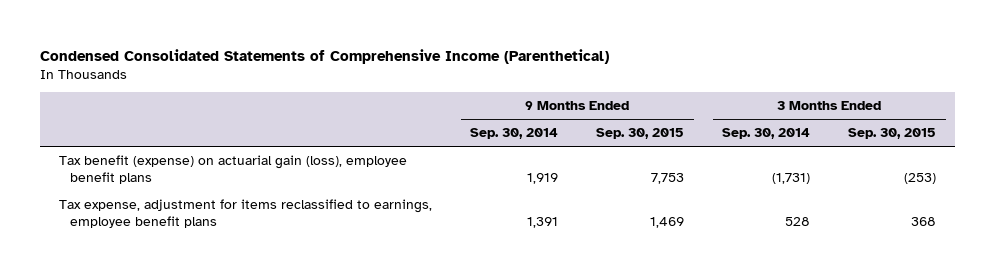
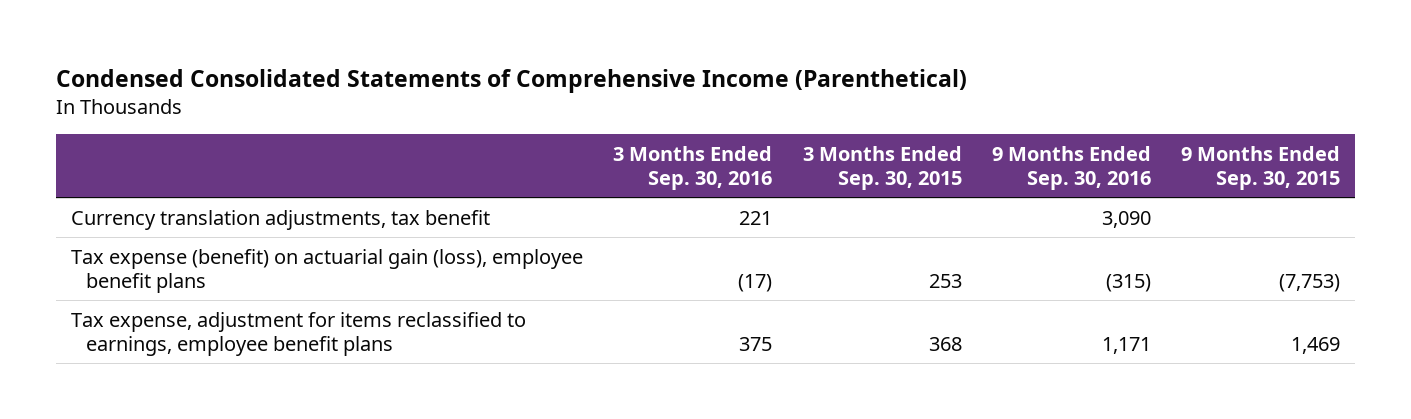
[470,128,559,140] Sep. 30, 2014 -> none
[722,128,811,140] Sep. 30, 2014 -> none
none -> [613,146,773,191] 3 Months Ended Sep. 30, 2016
none -> [991,146,1151,191] 9 Months Ended Sep. 30, 2016
none -> [70,209,490,230] Currency translation adjustments, tax benefit
[59,155,408,185] Tax benefit (expense) on actuarial gain (loss), employee benefit plans -> [70,248,583,293] Tax expense (benefit) on actuarial gain (loss), employee benefit plans
[651,173,685,185] 7,753 -> [1279,273,1341,292] (7,753)
[904,173,937,185] (253) -> [928,273,962,288] 253

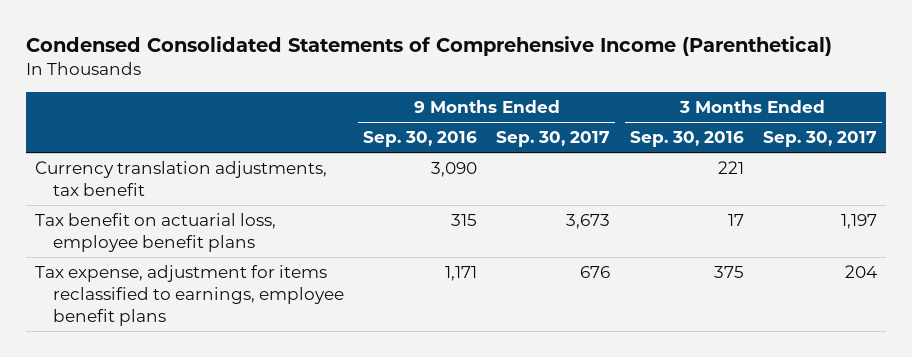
[802,146,962,191] 3 Months Ended Sep. 30, 2015 -> none
[1181,146,1341,191] 9 Months Ended Sep. 30, 2015 -> none
none -> [496,131,611,148] Sep. 30, 2017
none -> [762,131,877,148] Sep. 30, 2017
[70,248,583,293] Tax expense (benefit) on actuarial gain (loss), employee benefit plans -> [35,213,277,252] Tax benefit on actuarial loss, employee benefit plans
[738,273,773,292] (17) -> [727,214,744,227] 17
[1105,273,1151,292] (315) -> [451,214,478,227] 315

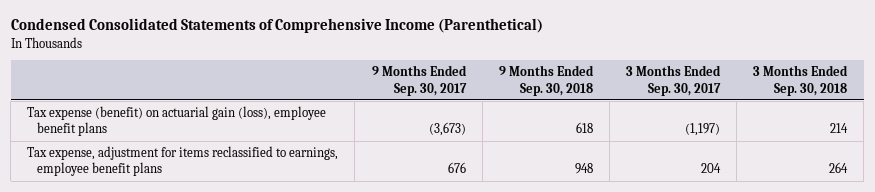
[363,131,478,148] Sep. 30, 2016 -> none
[629,131,744,148] Sep. 30, 2016 -> none
none -> [498,65,594,96] 9 Months Ended Sep. 30, 2018
none -> [753,65,849,96] 3 Months Ended Sep. 30, 2018
[35,161,328,196] Currency translation adjustments, tax benefit -> none
[35,213,277,252] Tax benefit on actuarial loss, employee benefit plans -> [27,105,327,137] Tax expense (benefit) on actuarial gain (loss), employee benefit plans
[566,214,611,230] 3,673 -> [428,122,466,137] (3,673)
[840,214,877,230] 1,197 -> [685,123,721,137] (1,197)

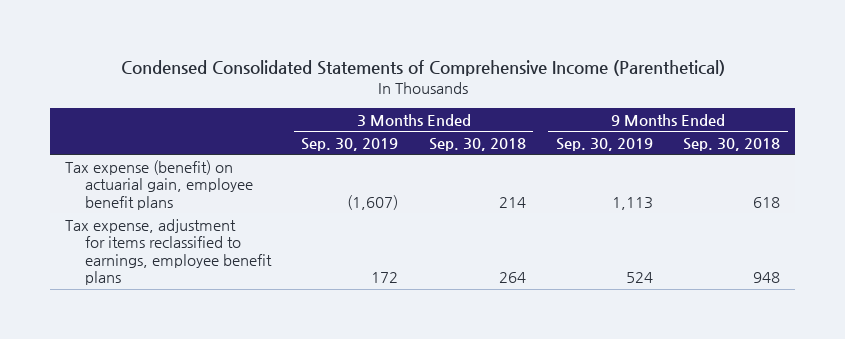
[371,65,467,96] 9 Months Ended Sep. 30, 2017 -> none
[626,65,722,96] 3 Months Ended Sep. 30, 2017 -> none
none -> [301,137,399,151] Sep. 30, 2019
none -> [555,137,653,151] Sep. 30, 2019
[27,105,327,137] Tax expense (benefit) on actuarial gain (loss), employee benefit plans -> [65,159,254,210] Tax expense (benefit) on actuarial gain, employee benefit plans

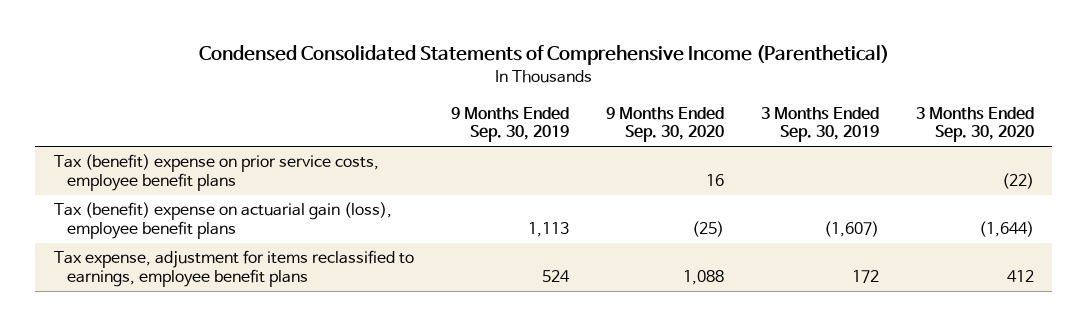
[428,137,526,151] Sep. 30, 2018 -> none
[683,137,781,151] Sep. 30, 2018 -> none
none -> [605,106,724,143] 9 Months Ended Sep. 30, 2020
none -> [915,106,1034,143] 3 Months Ended Sep. 30, 2020
none -> [53,154,379,192] Tax (benefit) expense on prior service costs, employee benefit plans
[65,159,254,210] Tax expense (benefit) on actuarial gain, employee benefit plans -> [53,202,392,240] Tax (benefit) expense on actuarial gain (loss), employee benefit plans

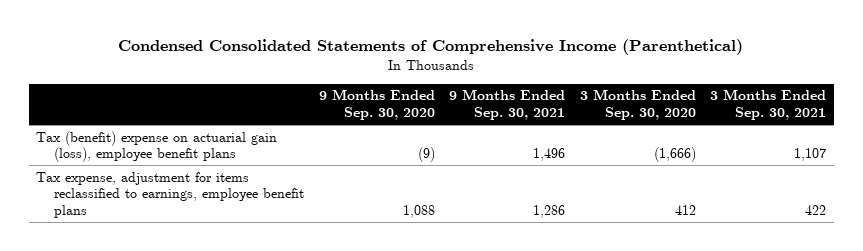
[450,106,569,143] 9 Months Ended Sep. 30, 2019 -> none
[760,106,879,143] 3 Months Ended Sep. 30, 2019 -> none
none -> [449,89,566,120] 9 Months Ended Sep. 30, 2021
none -> [710,89,827,120] 3 Months Ended Sep. 30, 2021
[53,154,379,192] Tax (benefit) expense on prior service costs, employee benefit plans -> none
[691,221,724,238] (25) -> [417,147,435,163] (9)
[978,221,1034,238] (1,644) -> [653,147,696,163] (1,666)

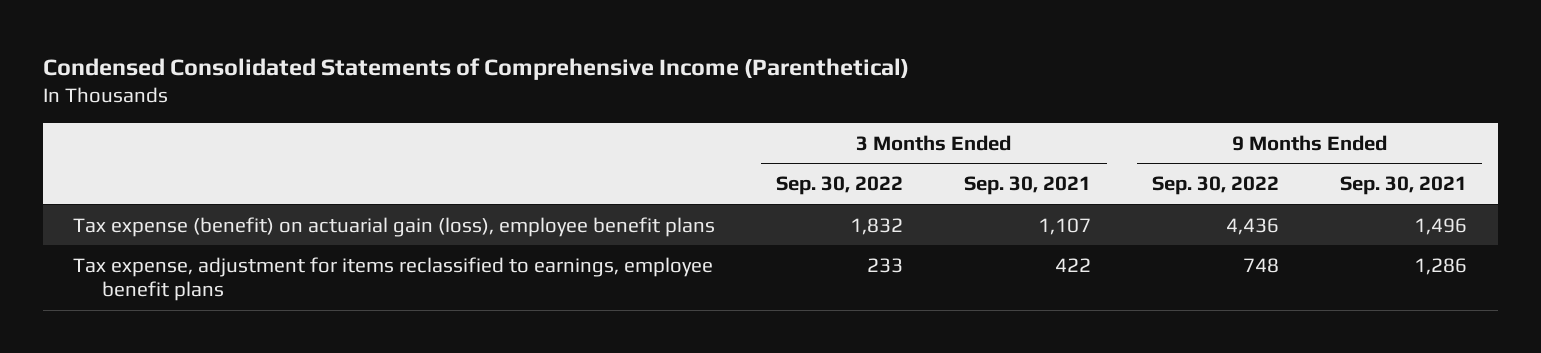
[318,89,435,120] 9 Months Ended Sep. 30, 2020 -> none
[579,89,696,120] 3 Months Ended Sep. 30, 2020 -> none
none -> [776,176,904,196] Sep. 30, 2022
none -> [1152,176,1280,196] Sep. 30, 2022
[36,130,278,163] Tax (benefit) expense on actuarial gain (loss), employee benefit plans -> [73,216,716,237] Tax expense (benefit) on actuarial gain (loss), employee benefit plans

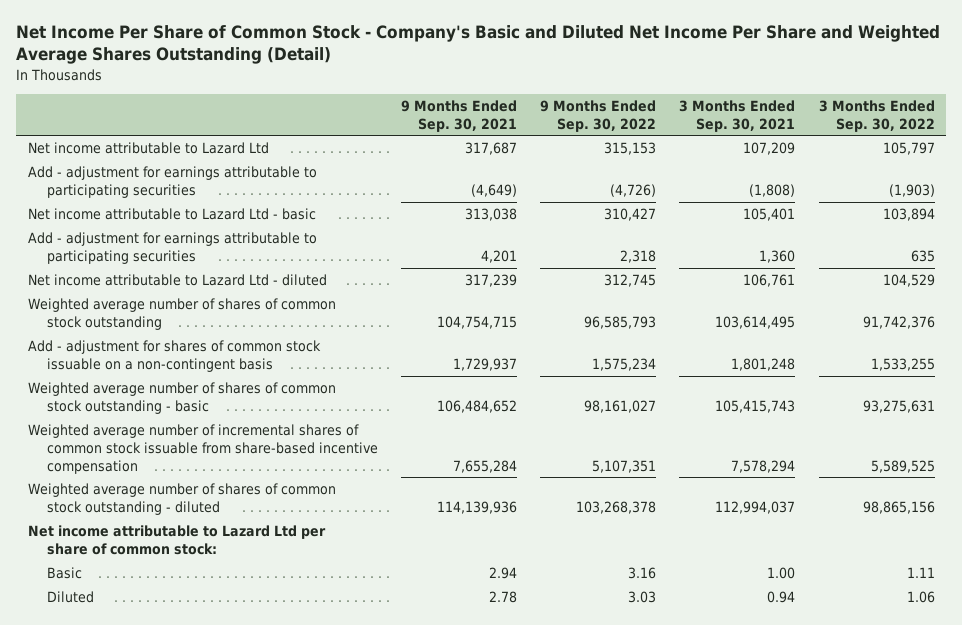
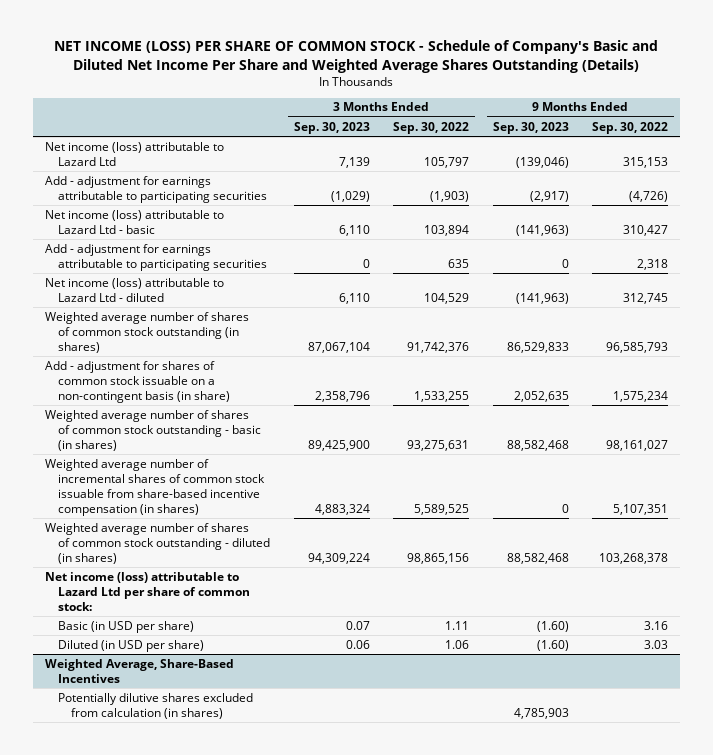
[16,25,941,65] Net Income Per Share of Common Stock - Company's Basic and Diluted Net Income Per Share and Weighted Average Shares Outstanding (Detail) -> [54,40,659,73] NET INCOME (LOSS) PER SHARE OF COMMON STOCK - Schedule of Company's Basic and Diluted Net Income Per Share and Weighted Average Shares Outstanding (Details)
[401,99,518,132] 9 Months Ended Sep. 30, 2021 -> none
[679,99,796,132] 3 Months Ended Sep. 30, 2021 -> none
none -> [293,121,370,134] Sep. 30, 2023
none -> [492,121,569,134] Sep. 30, 2023
[27,141,269,154] Net income attributable to Lazard Ltd -> [44,141,224,166] Net income (loss) attributable to Lazard Ltd
[27,207,316,220] Net income attributable to Lazard Ltd - basic -> [44,209,224,234] Net income (loss) attributable to Lazard Ltd - basic
[27,273,327,286] Net income attributable to Lazard Ltd - diluted -> [44,277,224,302] Net income (loss) attributable to Lazard Ltd - diluted
[27,297,336,330] Weighted average number of shares of common stock outstanding -> [44,311,249,353] Weighted average number of shares of common stock outstanding (in shares)
[27,339,321,372] Add - adjustment for shares of common stock issuable on a non-contingent basis -> [44,360,231,403] Add - adjustment for shares of common stock issuable on a non-contingent basis (in share)
[27,381,336,414] Weighted average number of shares of common stock outstanding - basic -> [44,409,262,451] Weighted average number of shares of common stock outstanding - basic (in shares)
[27,423,379,474] Weighted average number of incremental shares of common stock issuable from share-based incentive compensation -> [44,458,266,517] Weighted average number of incremental shares of common stock issuable from share-based incentive compensation (in shares)
[27,482,336,515] Weighted average number of shares of common stock outstanding - diluted -> [44,522,271,564] Weighted average number of shares of common stock outstanding - diluted (in shares)
[27,524,326,555] Net income attributable to Lazard Ltd per share of common stock: -> [44,571,251,611] Net income (loss) attributable to Lazard Ltd per share of common stock:
[47,566,83,579] Basic -> [58,620,195,633] Basic (in USD per share)
[47,590,95,603] Diluted -> [58,639,205,652] Diluted (in USD per share)
none -> [44,658,234,683] Weighted Average, Share-Based Incentives
none -> [58,692,254,719] Potentially dilutive shares excluded from calculation (in shares)

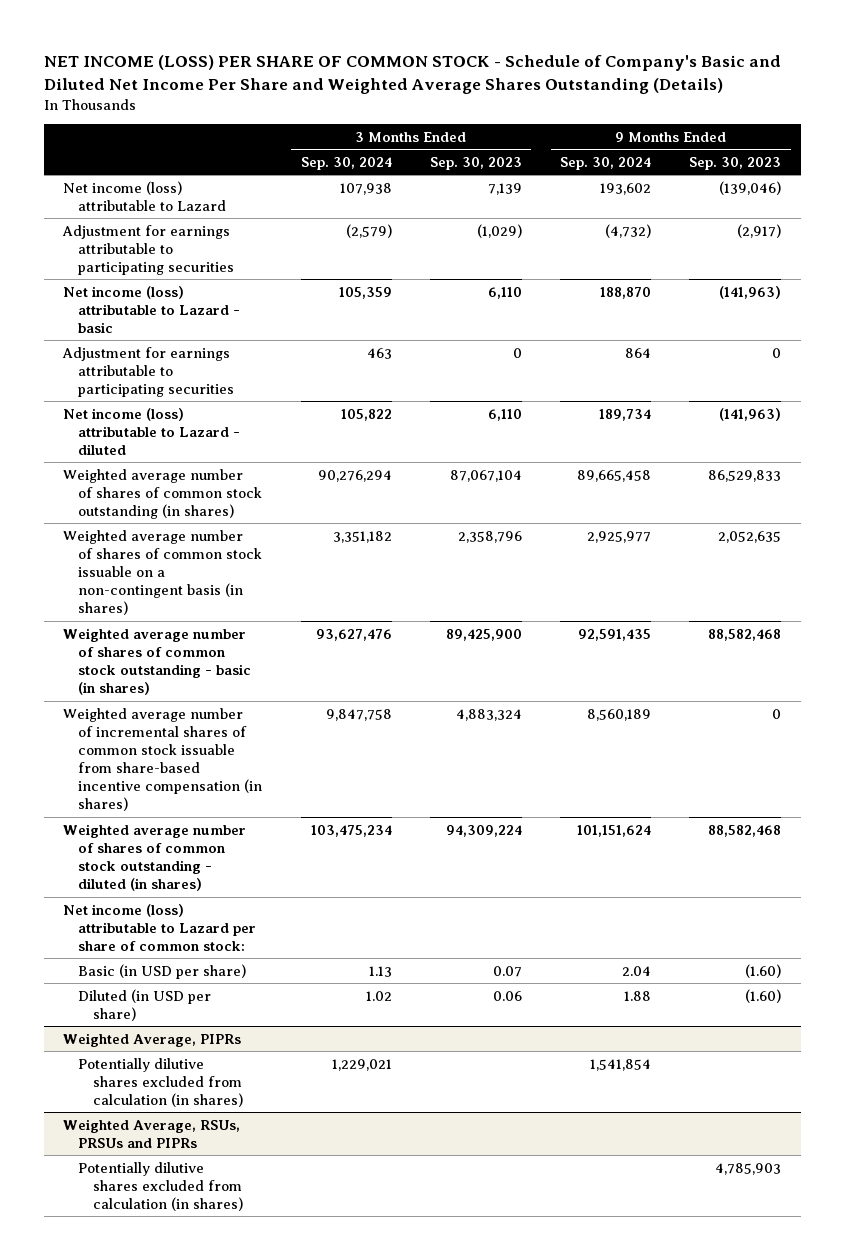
[393,121,470,134] Sep. 30, 2022 -> none
[592,121,669,134] Sep. 30, 2022 -> none
none -> [300,156,392,170] Sep. 30, 2024
none -> [560,156,652,170] Sep. 30, 2024
[44,141,224,166] Net income (loss) attributable to Lazard Ltd -> [63,180,227,211] Net income (loss) attributable to Lazard
[44,175,268,203] Add - adjustment for earnings attributable to participating securities -> [62,224,235,275] Adjustment for earnings attributable to participating securities
[44,209,224,234] Net income (loss) attributable to Lazard Ltd - basic -> [63,285,241,333] Net income (loss) attributable to Lazard - basic
[44,243,268,271] Add - adjustment for earnings attributable to participating securities -> [62,346,235,397] Adjustment for earnings attributable to participating securities
[44,277,224,302] Net income (loss) attributable to Lazard Ltd - diluted -> [63,407,241,455] Net income (loss) attributable to Lazard - diluted
[44,360,231,403] Add - adjustment for shares of common stock issuable on a non-contingent basis (in share) -> [63,529,263,616] Weighted average number of shares of common stock issuable on a non-contingent basis (in shares)
[44,571,251,611] Net income (loss) attributable to Lazard Ltd per share of common stock: -> [63,903,257,951] Net income (loss) attributable to Lazard per share of common stock:
[44,658,234,683] Weighted Average, Share-Based Incentives -> none
none -> [63,1032,242,1047] Weighted Average, PIPRs
none -> [78,1057,244,1107] Potentially dilutive shares excluded from calculation (in shares)
none -> [63,1118,241,1148] Weighted Average, RSUs, PRSUs and PIPRs

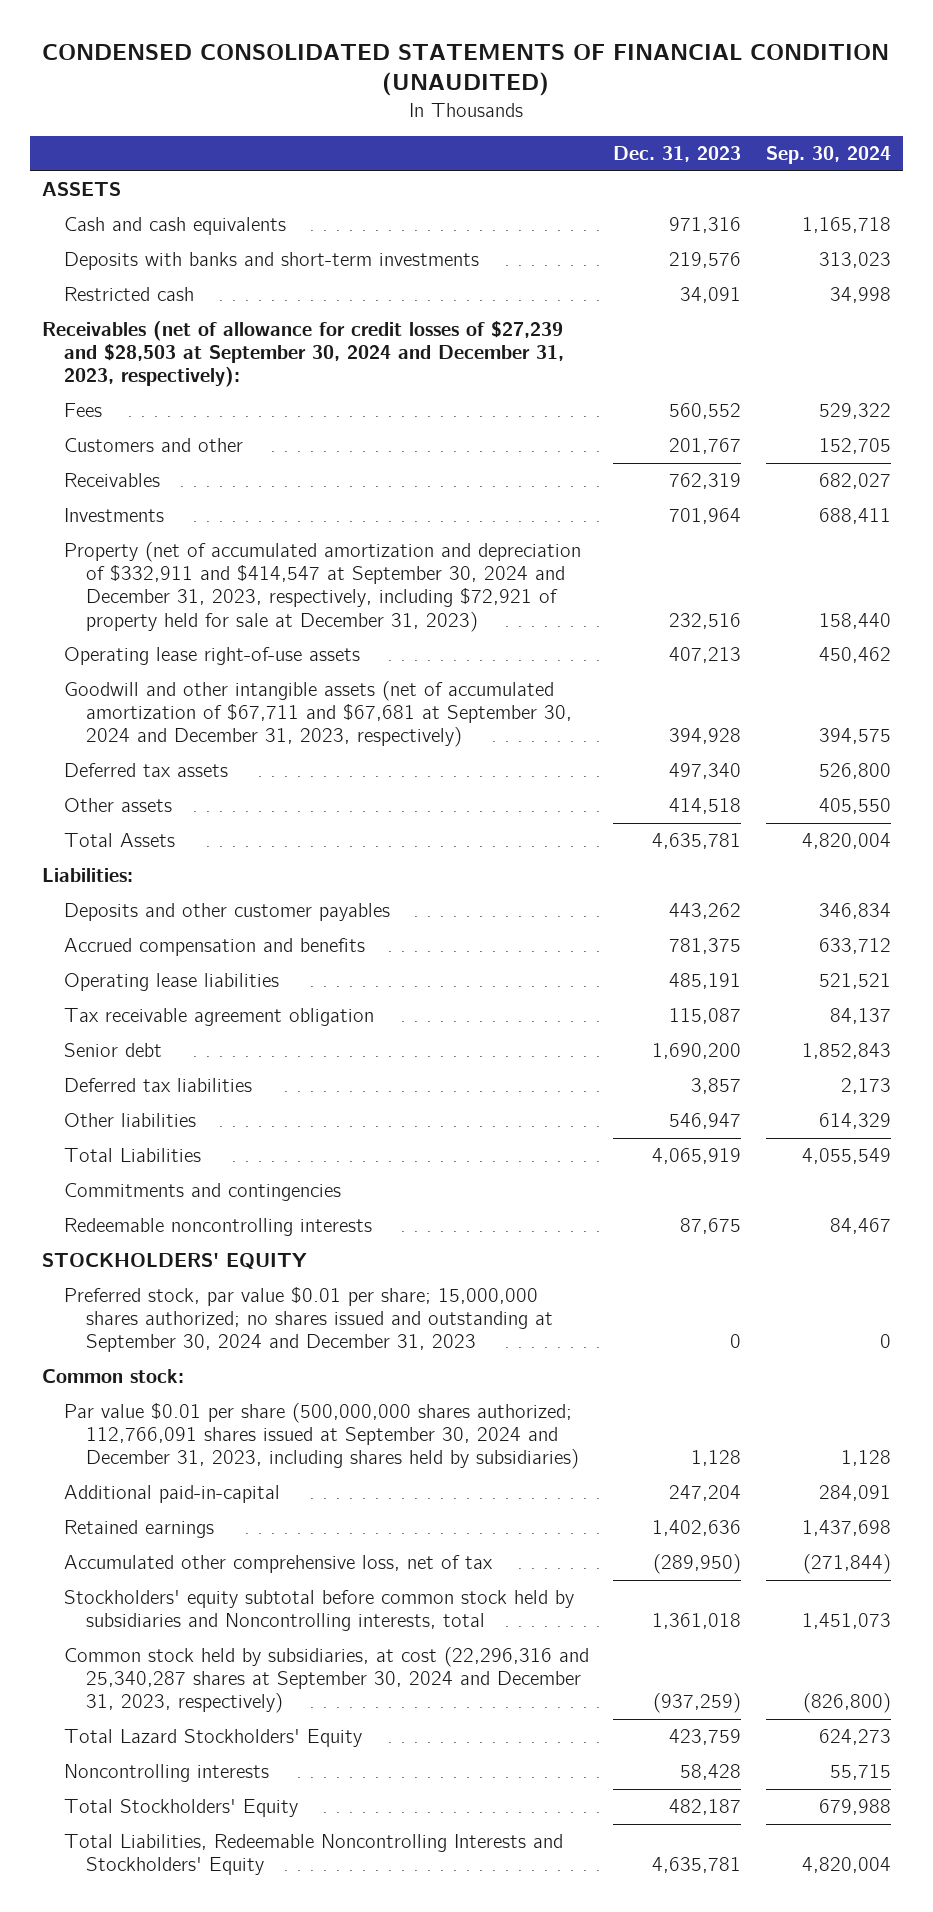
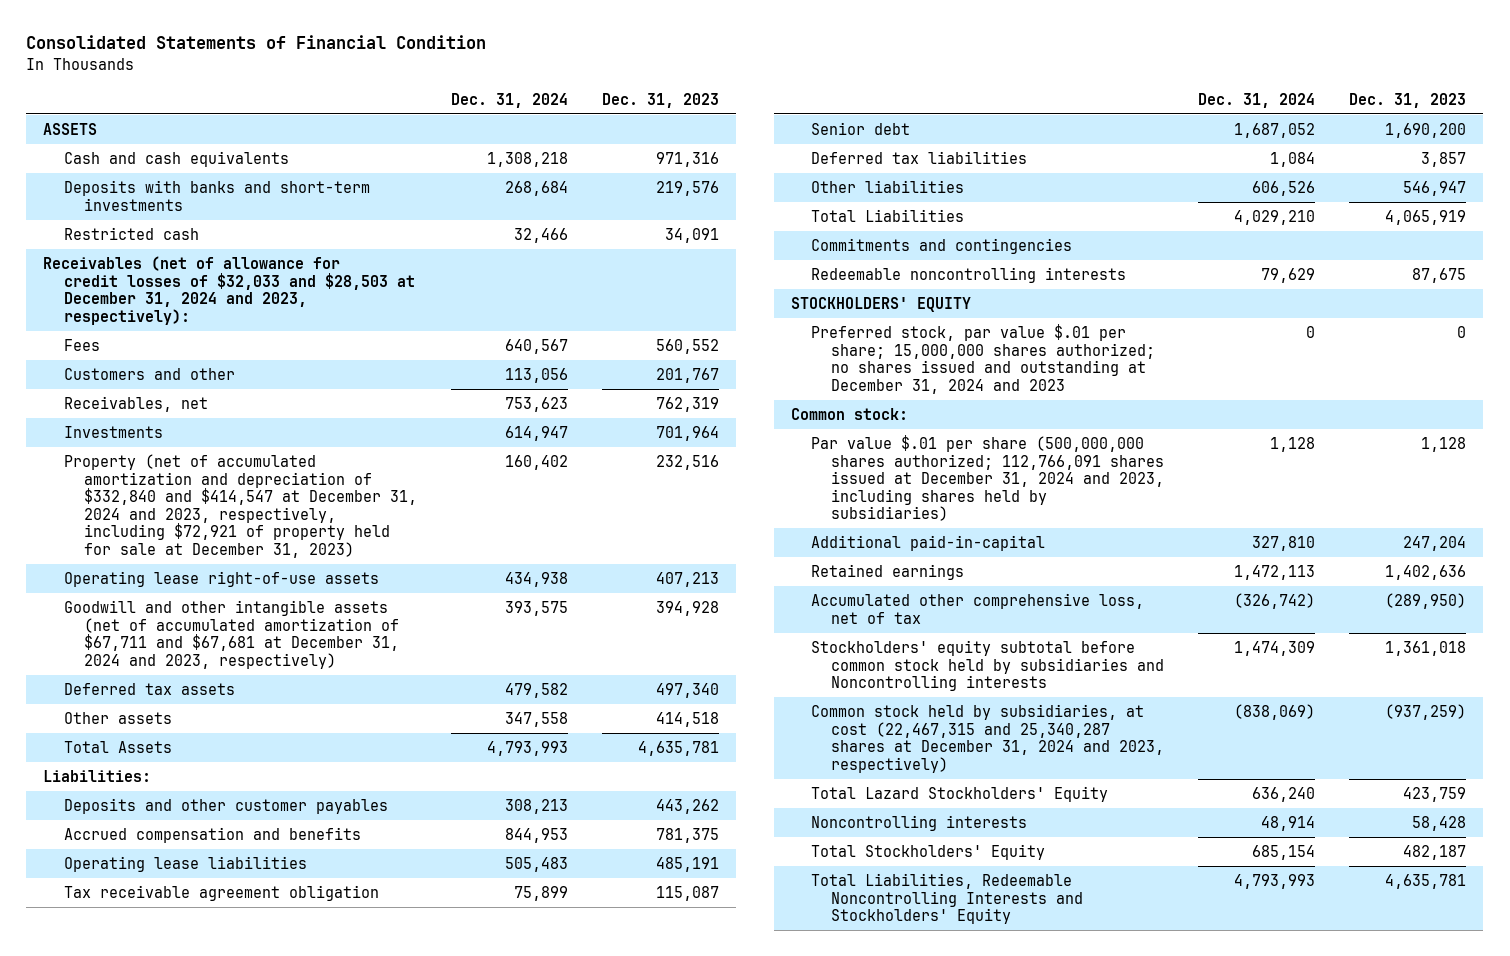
[42,44,890,97] CONDENSED CONSOLIDATED STATEMENTS OF FINANCIAL CONDITION (UNAUDITED) -> [26,35,487,50] Consolidated Statements of Financial Condition
[765,146,891,165] Sep. 30, 2024 -> none
none -> [451,92,569,108] Dec. 31, 2024
[42,321,565,388] Receivables (net of allowance for credit losses of $27,239 and $28,503 at September 30, 2024 and December 31, 2023, respectively): -> [43,256,415,325] Receivables (net of allowance for credit losses of $32,033 and $28,503 at December 31, 2024 and 2023, respectively):
[64,473,161,488] Receivables -> [63,396,208,413] Receivables, net
[64,542,582,632] Property (net of accumulated amortization and depreciation of $332,911 and $414,547 at September 30, 2024 and December 31, 2023, respectively, including $72,921 of property held for sale at December 31, 2023) -> [63,454,417,558] Property (net of accumulated amortization and depreciation of $332,840 and $414,547 at December 31, 2024 and 2023, respectively, including $72,921 of property held for sale at December 31, 2023)
[64,681,572,748] Goodwill and other intangible assets (net of accumulated amortization of $67,711 and $67,681 at September 30, 2024 and December 31, 2023, respectively) -> [63,600,399,669] Goodwill and other intangible assets (net of accumulated amortization of $67,711 and $67,681 at December 31, 2024 and 2023, respectively)
[64,1287,553,1353] Preferred stock, par value $0.01 per share; 15,000,000 shares authorized; no shares issued and outstanding at September 30, 2024 and December 31, 2023 -> [810,324,1156,394] Preferred stock, par value $.01 per share; 15,000,000 shares authorized; no shares issued and outstanding at December 31, 2024 and 2023
[64,1403,579,1470] Par value $0.01 per share (500,000,000 shares authorized; 112,766,091 shares issued at September 30, 2024 and December 31, 2023, including shares held by subsidiaries) -> [810,435,1165,522] Par value $.01 per share (500,000,000 shares authorized; 112,766,091 shares issued at December 31, 2024 and 2023, including shares held by subsidiaries)
[64,1590,575,1632] Stockholders' equity subtotal before common stock held by subsidiaries and Noncontrolling interests, total -> [810,640,1165,692] Stockholders' equity subtotal before common stock held by subsidiaries and Noncontrolling interests
[64,1647,590,1714] Common stock held by subsidiaries, at cost (22,296,316 and 25,340,287 shares at September 30, 2024 and December 31, 2023, respectively) -> [810,704,1165,773] Common stock held by subsidiaries, at cost (22,467,315 and 25,340,287 shares at December 31, 2024 and 2023, respectively)

